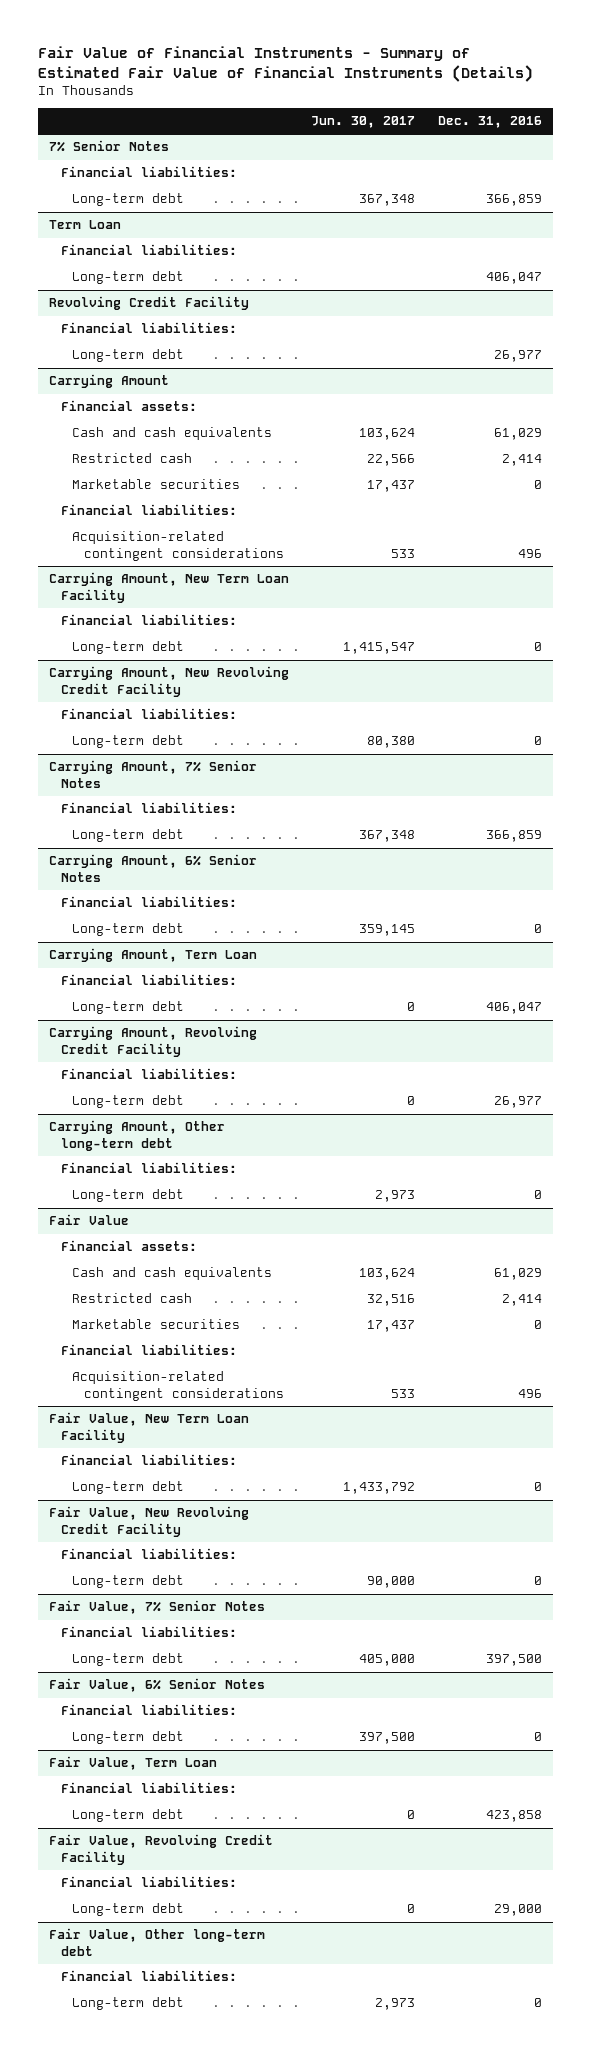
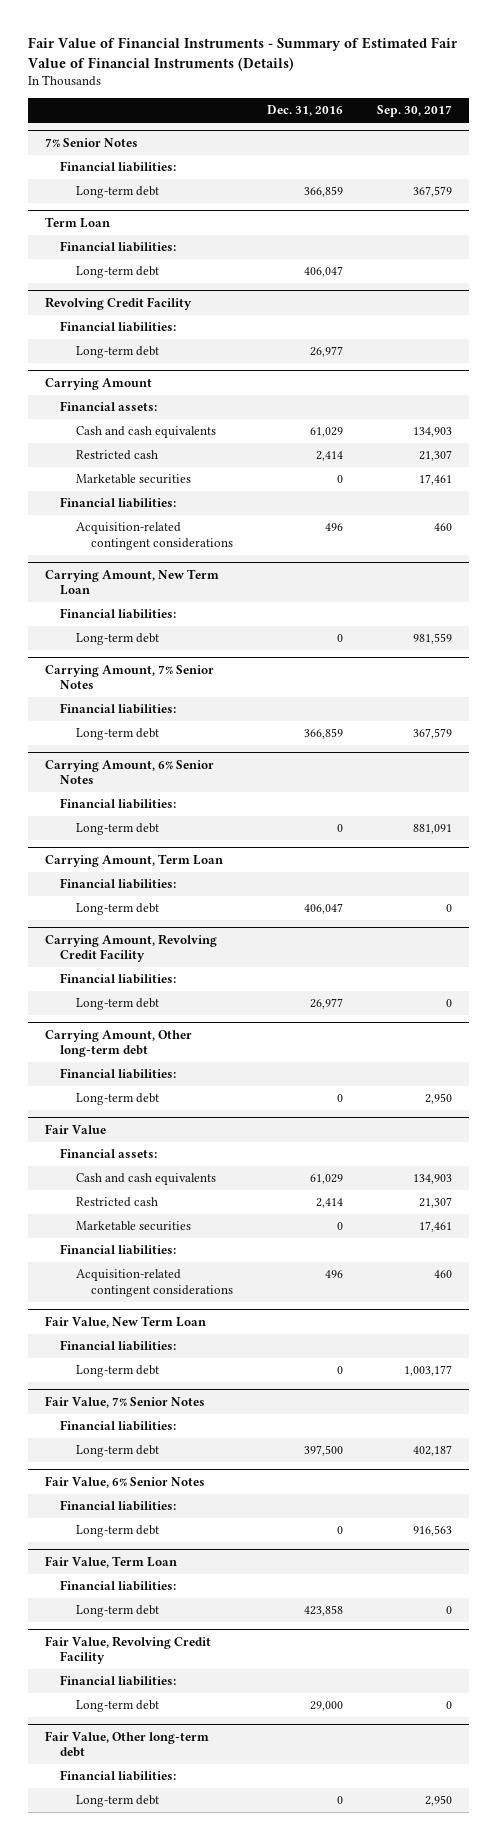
[311,116,416,129] Jun. 30, 2017 -> none
none -> [376,105,452,118] Sep. 30, 2017
[60,614,237,626] Financial liabilities: -> none
[72,641,185,655] Long-term debt -> none
[48,666,289,697] Carrying Amount, New Revolving Credit Facility -> none
[48,572,289,603] Carrying Amount, New Term Loan Facility -> [45,568,220,596] Carrying Amount, New Term Loan
[60,1454,237,1466] Financial liabilities: -> none
[72,1481,185,1495] Long-term debt -> none
[48,1506,249,1537] Fair Value, New Revolving Credit Facility -> none
[48,1412,249,1443] Fair Value, New Term Loan Facility -> [45,1315,207,1328] Fair Value, New Term Loan

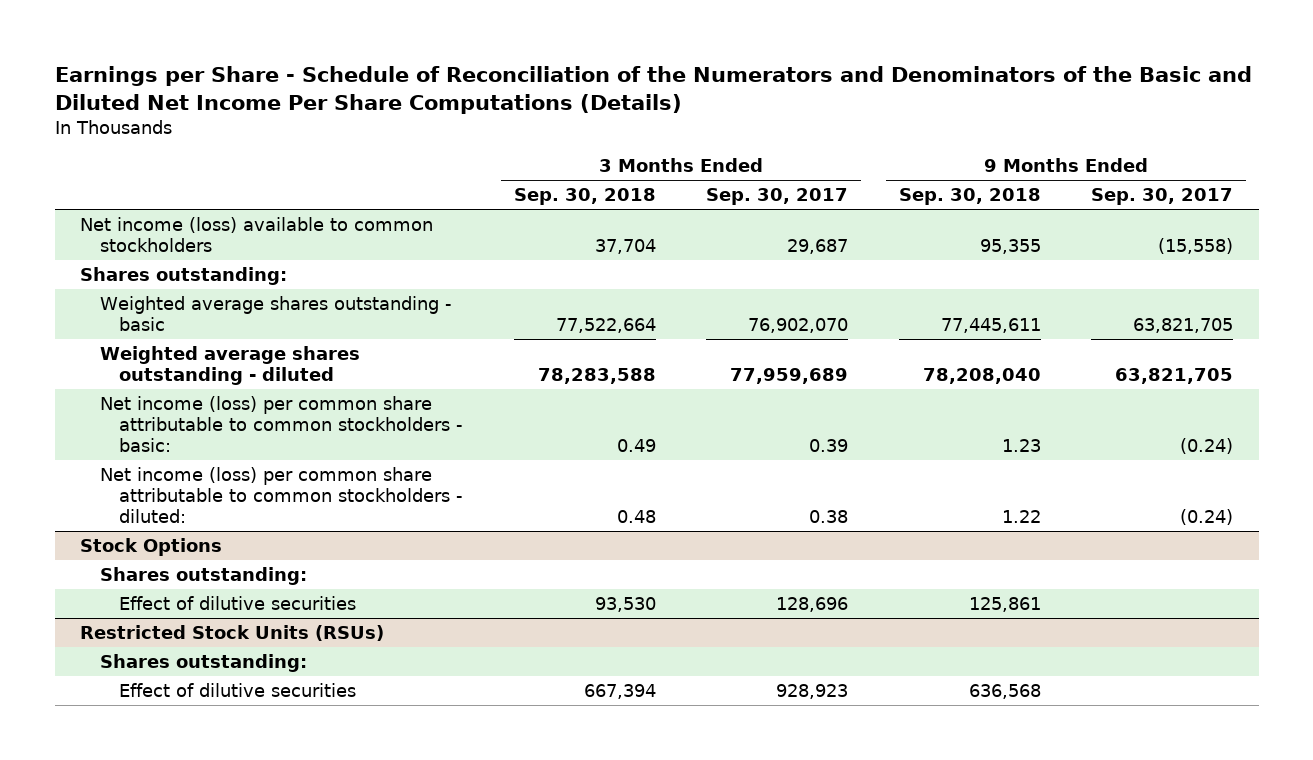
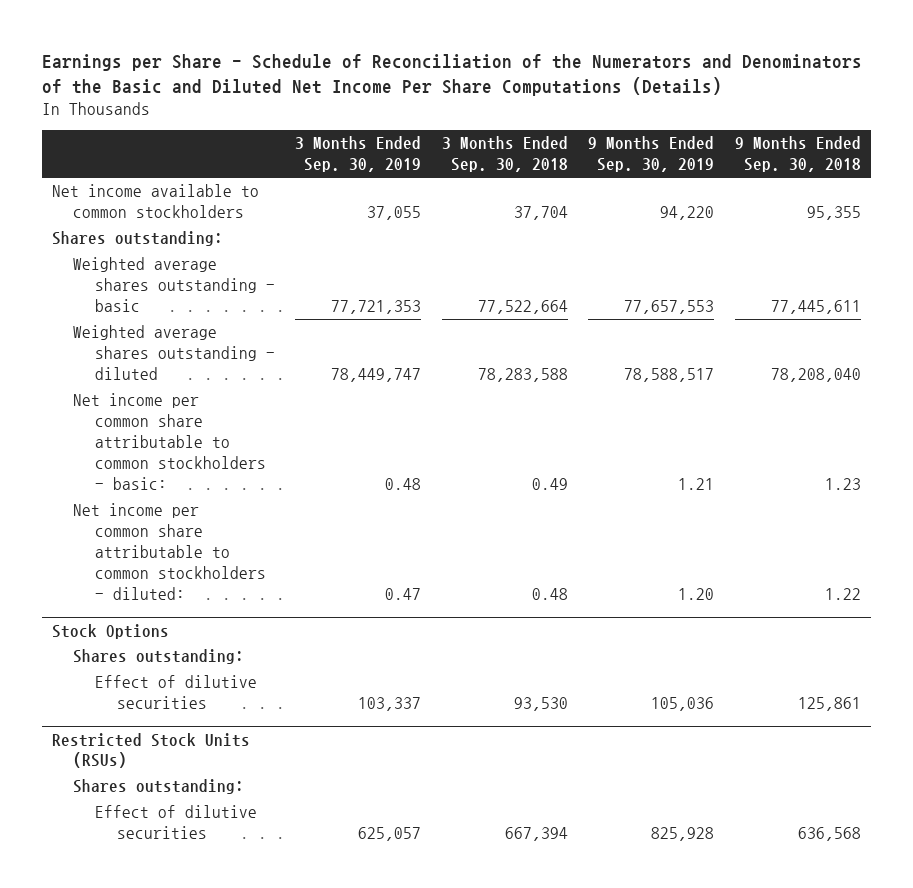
[706,188,849,206] Sep. 30, 2017 -> none
[1091,188,1234,206] Sep. 30, 2017 -> none
none -> [295,136,422,173] 3 Months Ended Sep. 30, 2019
none -> [588,136,715,173] 9 Months Ended Sep. 30, 2019
[79,216,433,253] Net income (loss) available to common stockholders -> [51,184,259,219] Net income available to common stockholders
[99,395,464,453] Net income (loss) per common share attributable to common stockholders - basic: -> [73,393,266,490] Net income per common share attributable to common stockholders - basic:
[99,466,464,524] Net income (loss) per common share attributable to common stockholders - diluted: -> [73,503,266,600] Net income per common share attributable to common stockholders - diluted:

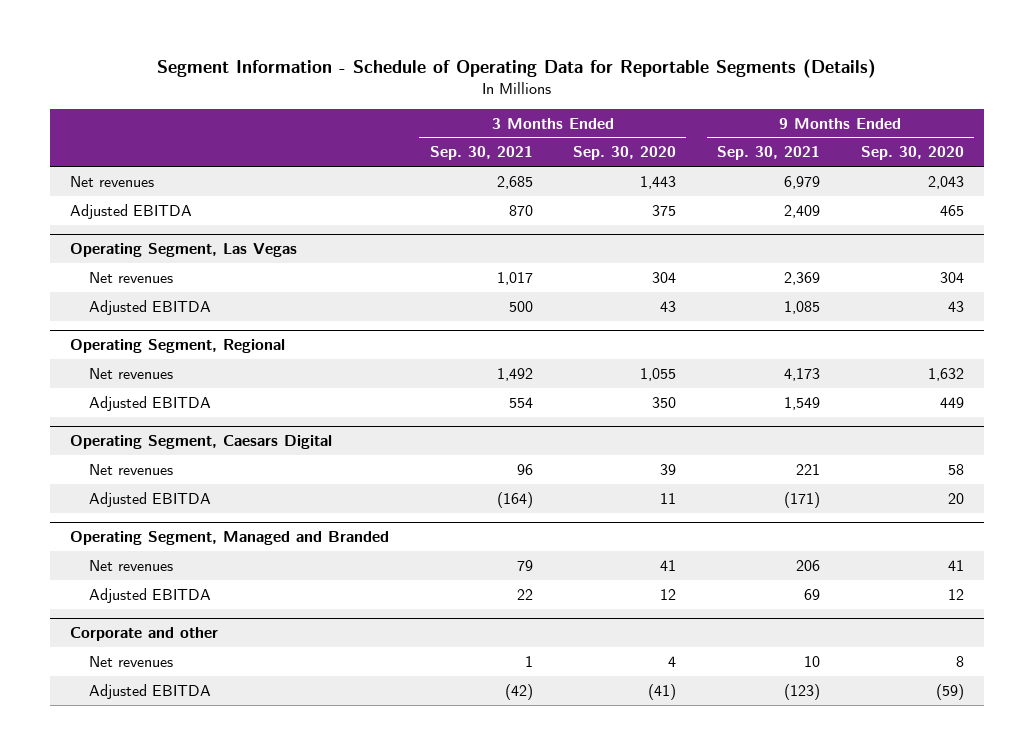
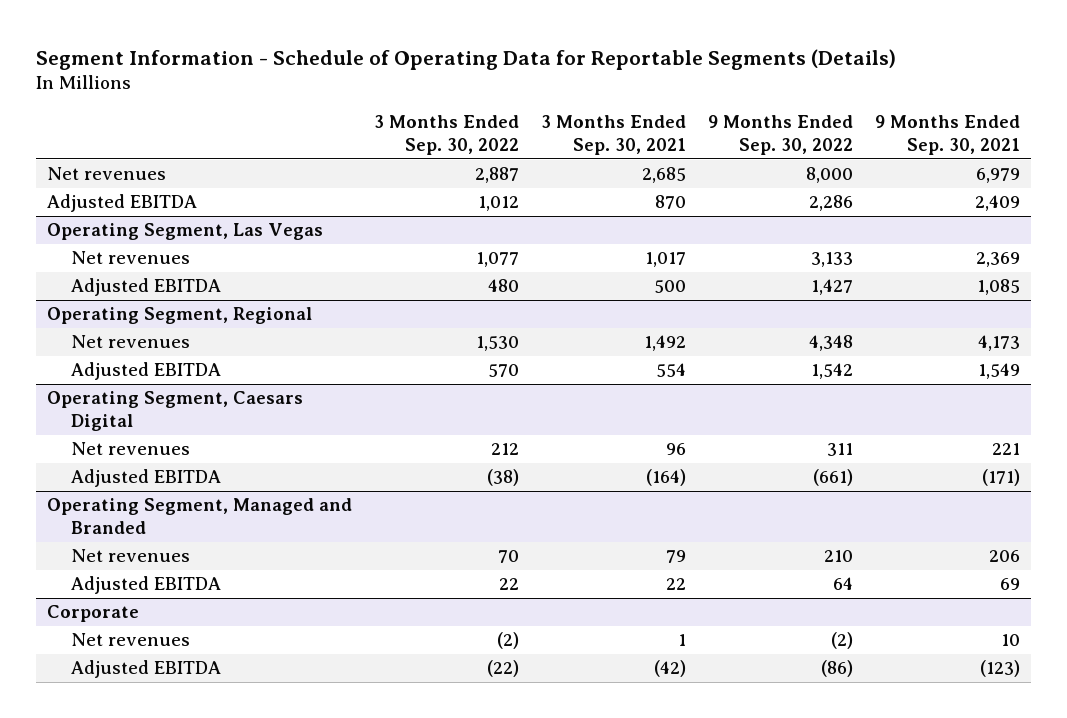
[573,146,677,161] Sep. 30, 2020 -> none
[860,146,964,161] Sep. 30, 2020 -> none
none -> [374,115,520,155] 3 Months Ended Sep. 30, 2022
none -> [708,115,854,155] 9 Months Ended Sep. 30, 2022
[69,627,218,642] Corporate and other -> [47,605,140,623] Corporate

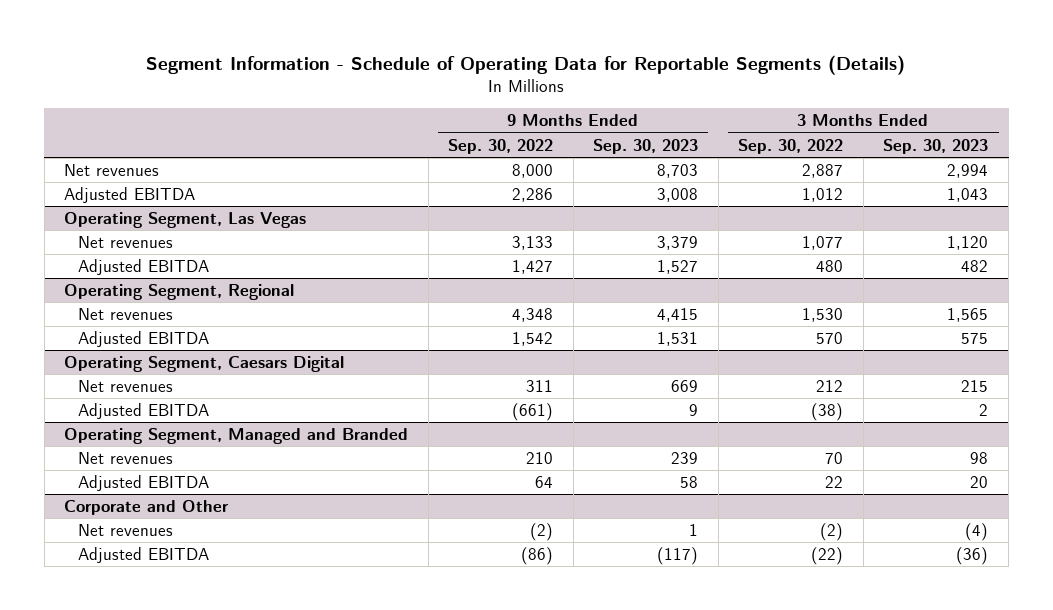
[541,115,687,155] 3 Months Ended Sep. 30, 2021 -> none
[875,115,1021,155] 9 Months Ended Sep. 30, 2021 -> none
none -> [593,138,699,154] Sep. 30, 2023
none -> [883,138,989,154] Sep. 30, 2023
[47,605,140,623] Corporate -> [64,499,230,515] Corporate and Other

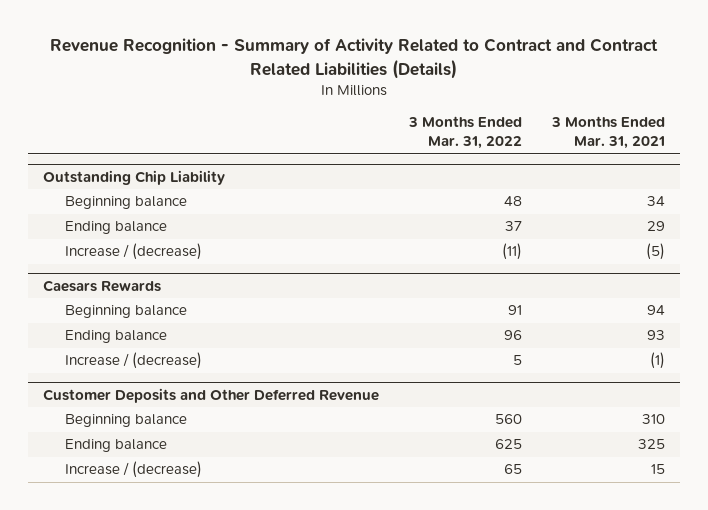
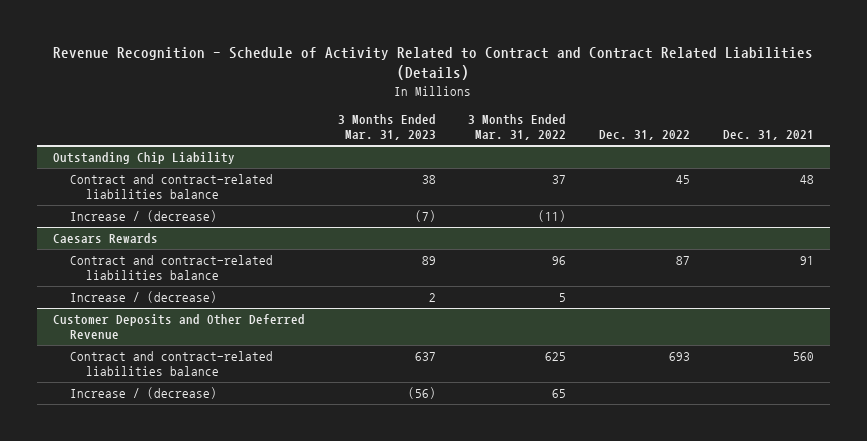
[50,38,659,79] Revenue Recognition - Summary of Activity Related to Contract and Contract Related Liabilities (Details) -> [53,47,814,81] Revenue Recognition - Schedule of Activity Related to Contract and Contract Related Liabilities (Details)
[551,115,666,150] 3 Months Ended Mar. 31, 2021 -> none
none -> [337,114,436,141] 3 Months Ended Mar. 31, 2023
none -> [598,130,690,141] Dec. 31, 2022
none -> [722,130,814,141] Dec. 31, 2021
[64,196,187,210] Beginning balance -> none
[64,221,167,235] Ending balance -> none
none -> [69,174,273,200] Contract and contract-related liabilities balance
[64,305,187,319] Beginning balance -> none
[64,330,167,344] Ending balance -> none
none -> [69,255,273,281] Contract and contract-related liabilities balance
[64,414,187,428] Beginning balance -> none
[64,439,167,453] Ending balance -> [69,351,273,377] Contract and contract-related liabilities balance

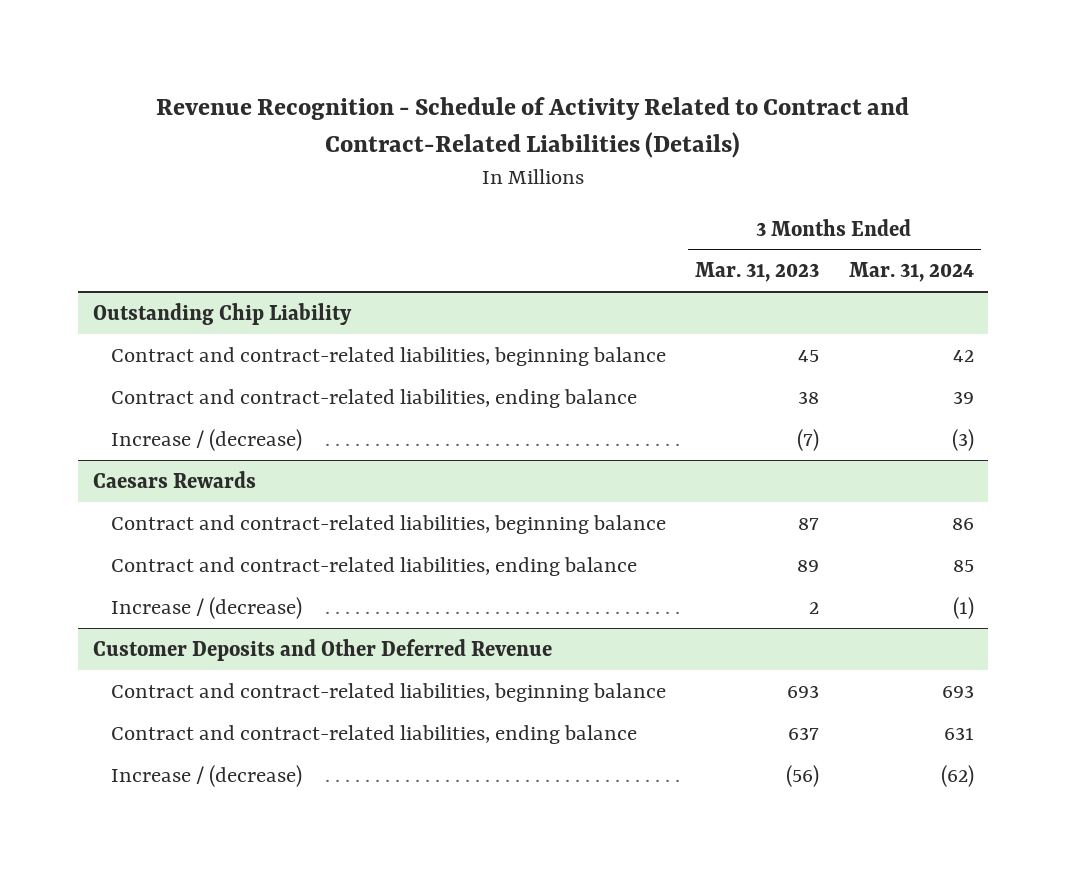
[53,47,814,81] Revenue Recognition - Schedule of Activity Related to Contract and Contract Related Liabilities (Details) -> [156,97,910,159] Revenue Recognition - Schedule of Activity Related to Contract and Contract-Related Liabilities (Details)
[468,114,567,141] 3 Months Ended Mar. 31, 2022 -> none
[598,130,690,141] Dec. 31, 2022 -> none
[722,130,814,141] Dec. 31, 2021 -> none
none -> [848,262,974,283] Mar. 31, 2024
[69,174,273,200] Contract and contract-related liabilities balance -> [110,346,666,366] Contract and contract-related liabilities, beginning balance
[421,175,436,185] 38 -> [798,349,820,362] 45
none -> [110,388,637,408] Contract and contract-related liabilities, ending balance
[69,255,273,281] Contract and contract-related liabilities balance -> [110,514,666,534] Contract and contract-related liabilities, beginning balance
[421,256,436,266] 89 -> [798,517,820,530] 87
none -> [110,556,637,576] Contract and contract-related liabilities, ending balance
[69,351,273,377] Contract and contract-related liabilities balance -> [110,682,666,702] Contract and contract-related liabilities, beginning balance
[414,352,436,362] 637 -> [787,684,820,698] 693
none -> [110,724,637,744] Contract and contract-related liabilities, ending balance

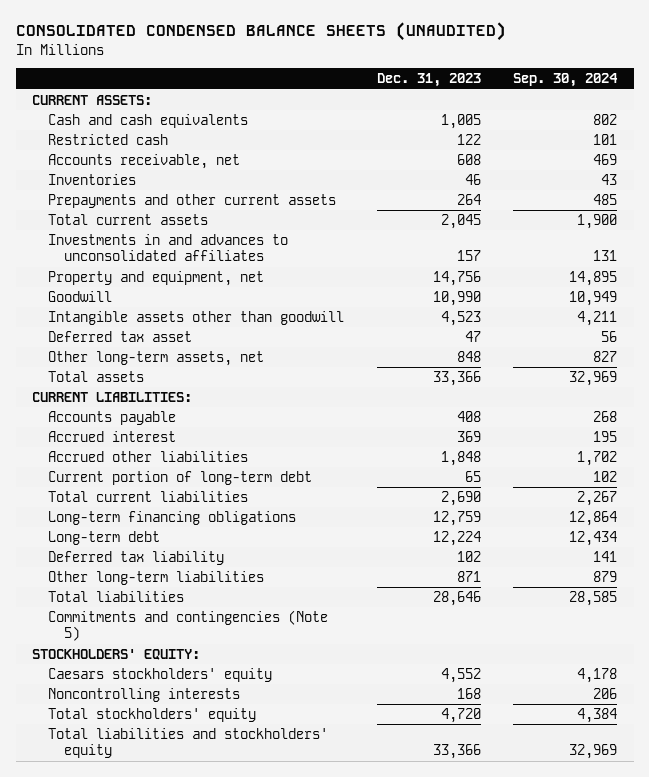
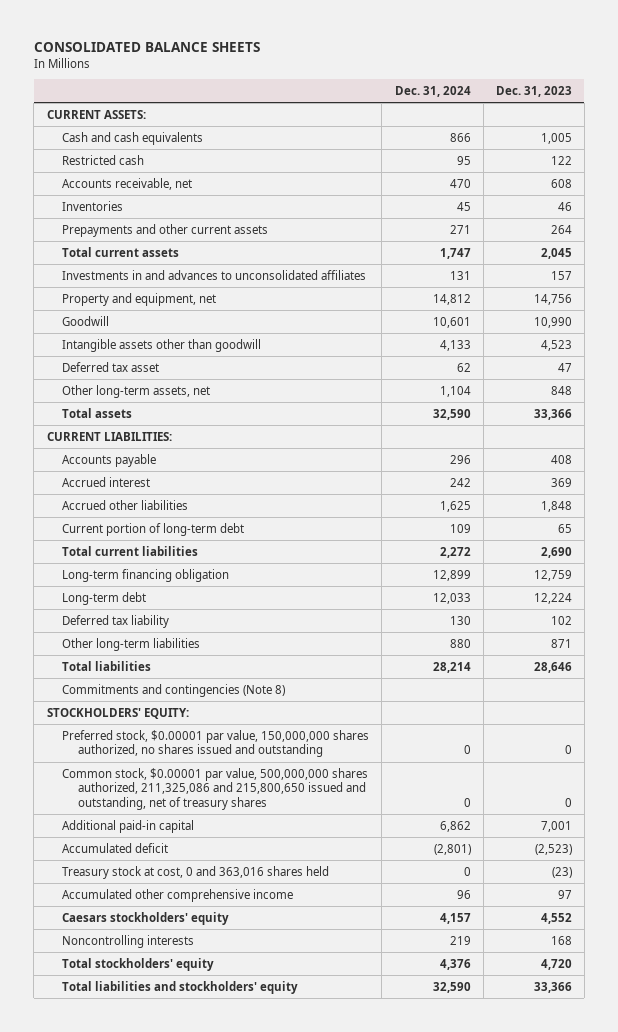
[15,22,506,42] CONSOLIDATED CONDENSED BALANCE SHEETS (UNAUDITED) -> [33,41,260,52] CONSOLIDATED BALANCE SHEETS
[513,72,619,87] Sep. 30, 2024 -> none
none -> [394,85,471,97] Dec. 31, 2024
[47,510,296,525] Long-term financing obligations -> [62,568,230,582] Long-term financing obligation
[47,609,328,642] Commitments and contingencies (Note 5) -> [62,683,286,697] Commitments and contingencies (Note 8)
none -> [62,729,370,758] Preferred stock, $0.00001 par value, 150,000,000 shares authorized, no shares issued and outstanding
none -> [62,767,369,810] Common stock, $0.00001 par value, 500,000,000 shares authorized, 211,325,086 and 215,800,650 issued and outstanding, net of treasury shares
none -> [62,819,195,833] Additional paid-in capital
none -> [62,842,169,853] Accumulated deficit
none -> [62,865,330,879] Treasury stock at cost, 0 and 363,016 shares held
none -> [62,888,294,902] Accumulated other comprehensive income

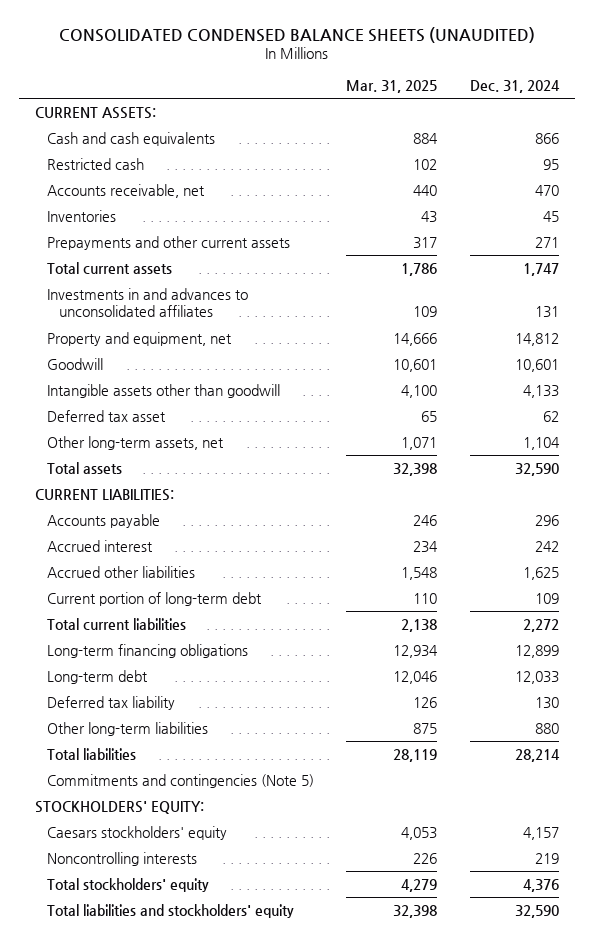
[33,41,260,52] CONSOLIDATED BALANCE SHEETS -> [58,26,535,43] CONSOLIDATED CONDENSED BALANCE SHEETS (UNAUDITED)
[495,85,572,97] Dec. 31, 2023 -> none
none -> [346,79,438,93] Mar. 31, 2025
[62,568,230,582] Long-term financing obligation -> [46,643,248,658] Long-term financing obligations
[62,683,286,697] Commitments and contingencies (Note 8) -> [46,773,314,788] Commitments and contingencies (Note 5)
[62,729,370,758] Preferred stock, $0.00001 par value, 150,000,000 shares authorized, no shares issued and outstanding -> none
[62,767,369,810] Common stock, $0.00001 par value, 500,000,000 shares authorized, 211,325,086 and 215,800,650 issued and outstanding, net of treasury shares -> none
[62,819,195,833] Additional paid-in capital -> none
[62,842,169,853] Accumulated deficit -> none
[62,865,330,879] Treasury stock at cost, 0 and 363,016 shares held -> none
[62,888,294,902] Accumulated other comprehensive income -> none

